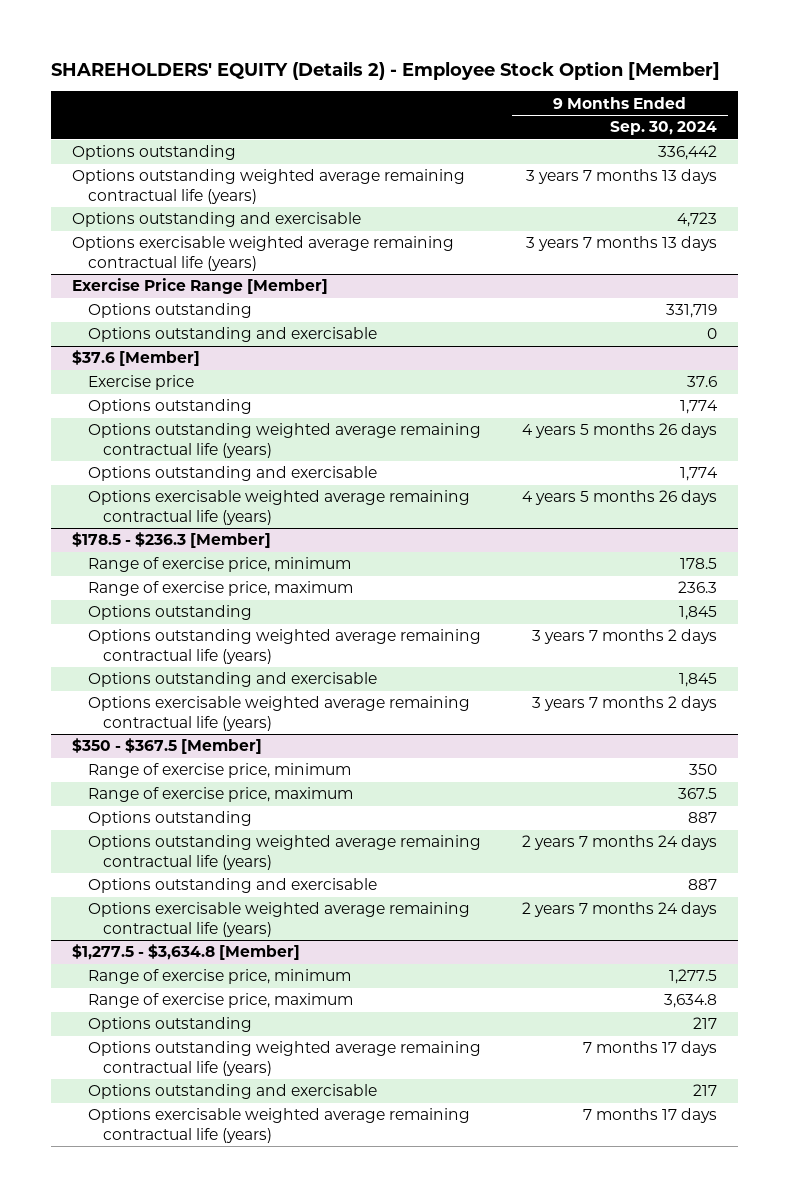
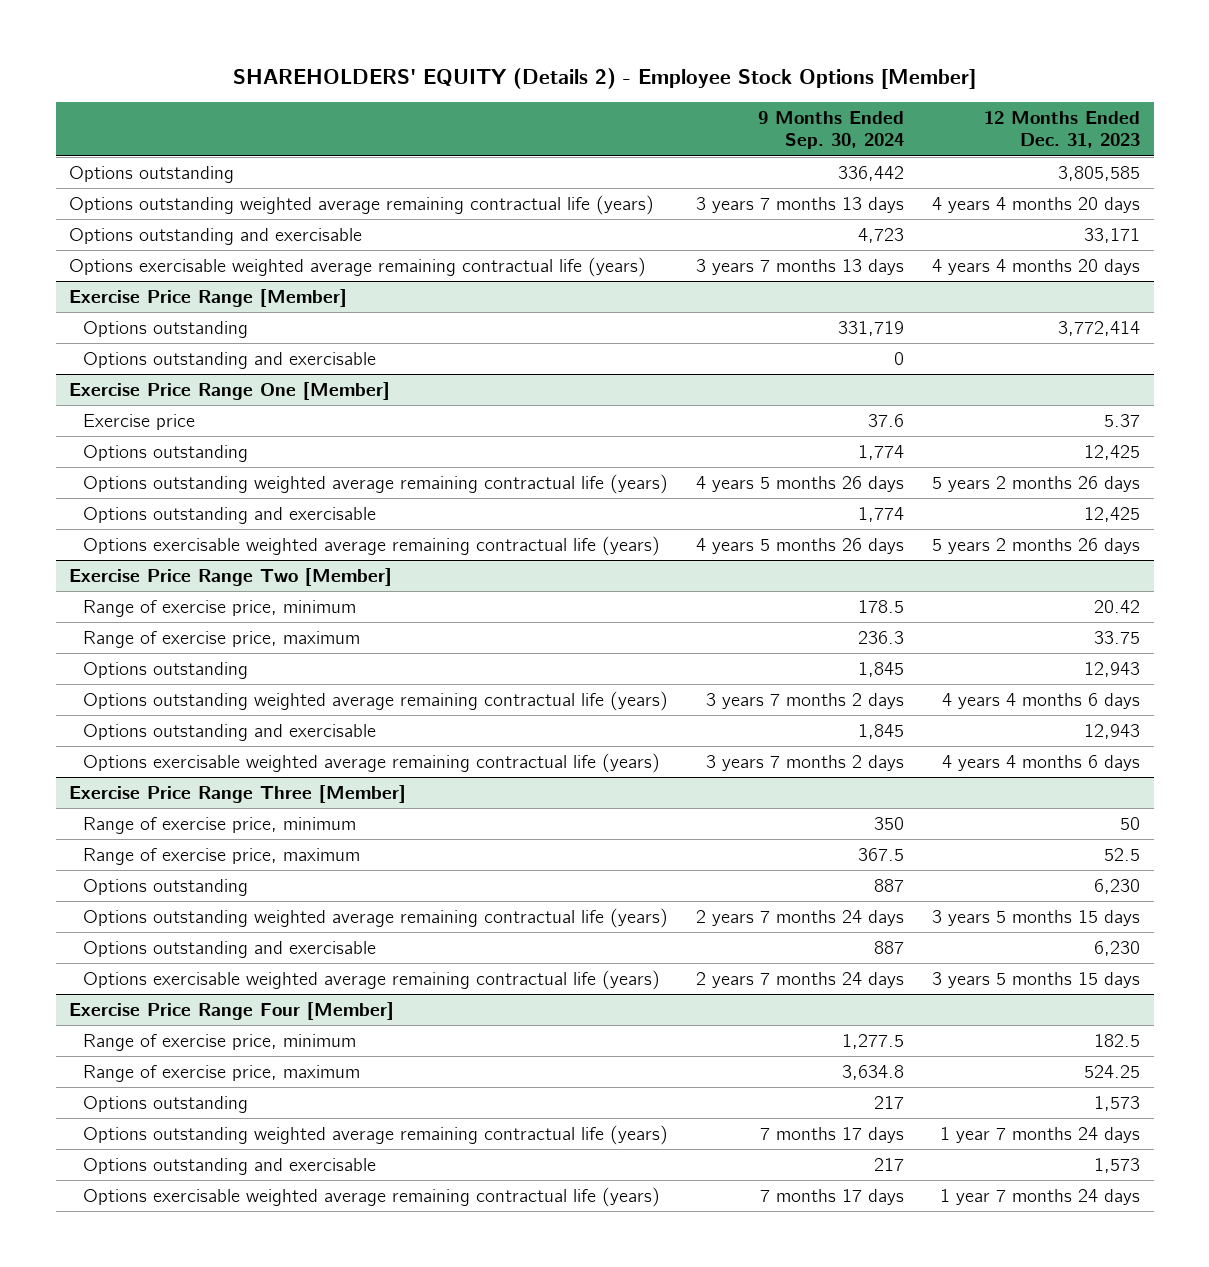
[51,60,721,80] SHAREHOLDERS' EQUITY (Details 2) - Employee Stock Option [Member] -> [232,68,976,90] SHAREHOLDERS' EQUITY (Details 2) - Employee Stock Options [Member]
none -> [983,111,1140,149] 12 Months Ended Dec. 31, 2023
[72,350,201,367] $37.6 [Member] -> [69,382,391,401] Exercise Price Range One [Member]
[72,532,272,549] $178.5 - $236.3 [Member] -> [69,568,393,587] Exercise Price Range Two [Member]
[72,738,263,755] $350 - $367.5 [Member] -> [69,785,407,804] Exercise Price Range Three [Member]
[72,944,301,961] $1,277.5 - $3,634.8 [Member] -> [69,1002,395,1021] Exercise Price Range Four [Member]

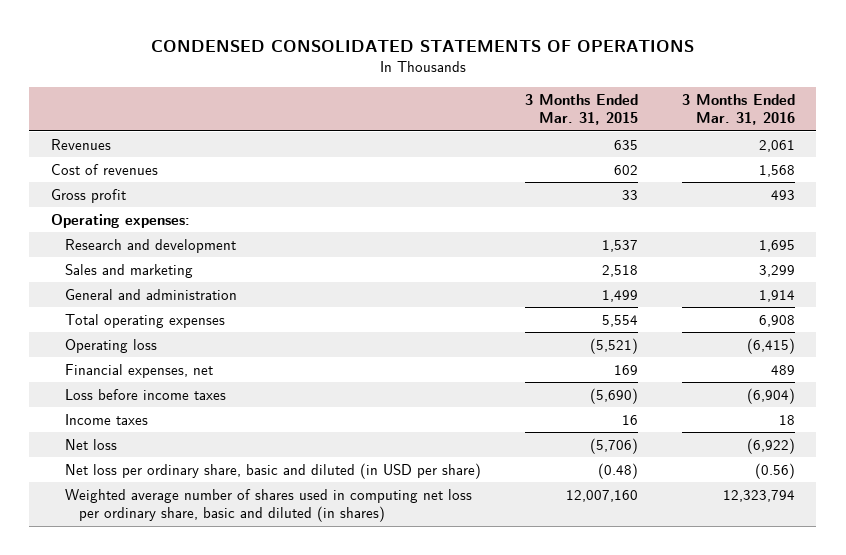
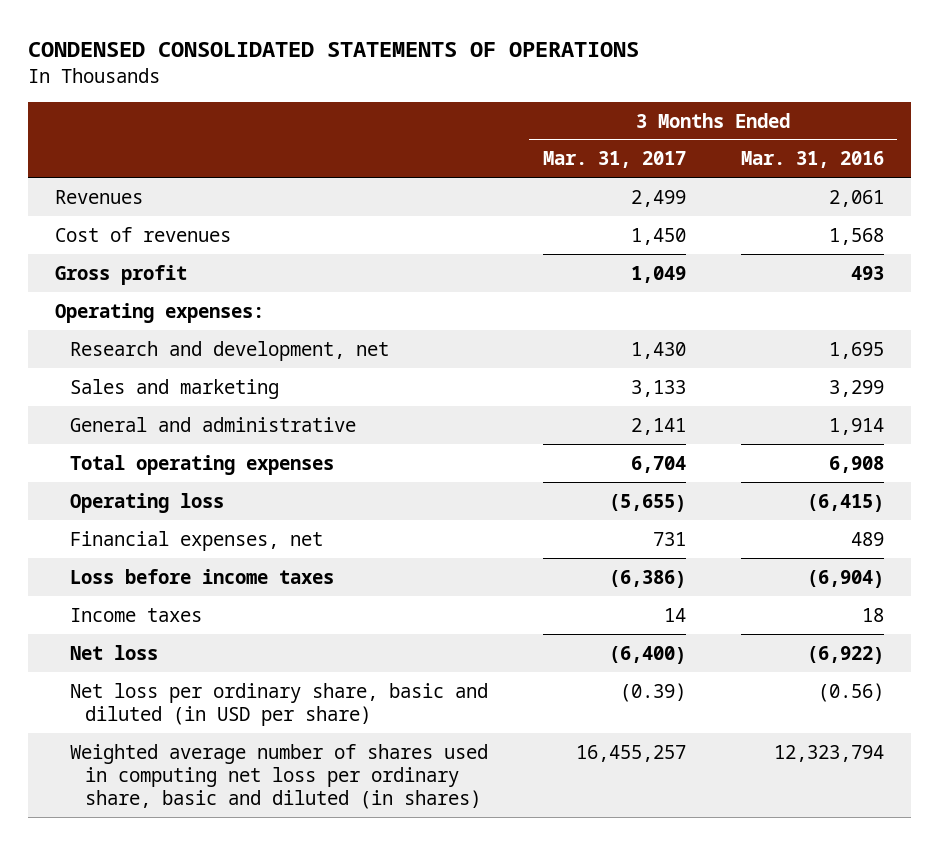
[524,93,638,126] 3 Months Ended Mar. 31, 2015 -> none
none -> [542,151,686,169] Mar. 31, 2017
[64,238,236,253] Research and development -> [70,340,390,361] Research and development, net
[64,288,237,300] General and administration -> [70,416,357,432] General and administrative

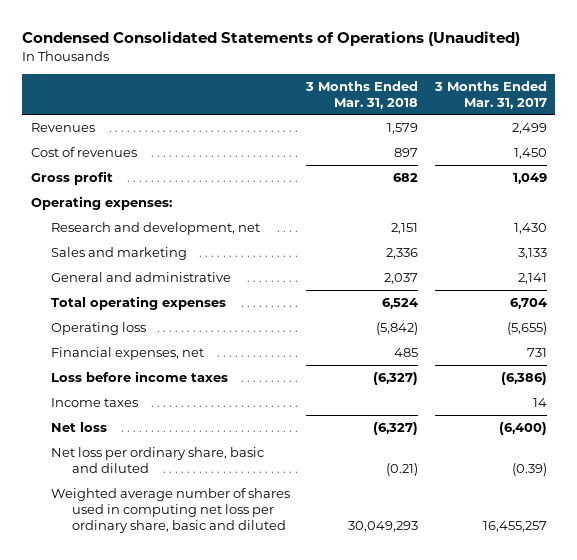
[27,42,639,58] CONDENSED CONSOLIDATED STATEMENTS OF OPERATIONS -> [22,30,521,46] Condensed Consolidated Statements of Operations (Unaudited)
[740,151,884,169] Mar. 31, 2016 -> none
none -> [305,80,419,109] 3 Months Ended Mar. 31, 2018
[70,682,489,726] Net loss per ordinary share, basic and diluted (in USD per share) -> [51,446,265,473] Net loss per ordinary share, basic and diluted
[70,743,489,809] Weighted average number of shares used in computing net loss per ordinary share, basic and diluted (in shares) -> [51,487,291,533] Weighted average number of shares used in computing net loss per ordinary share, basic and diluted

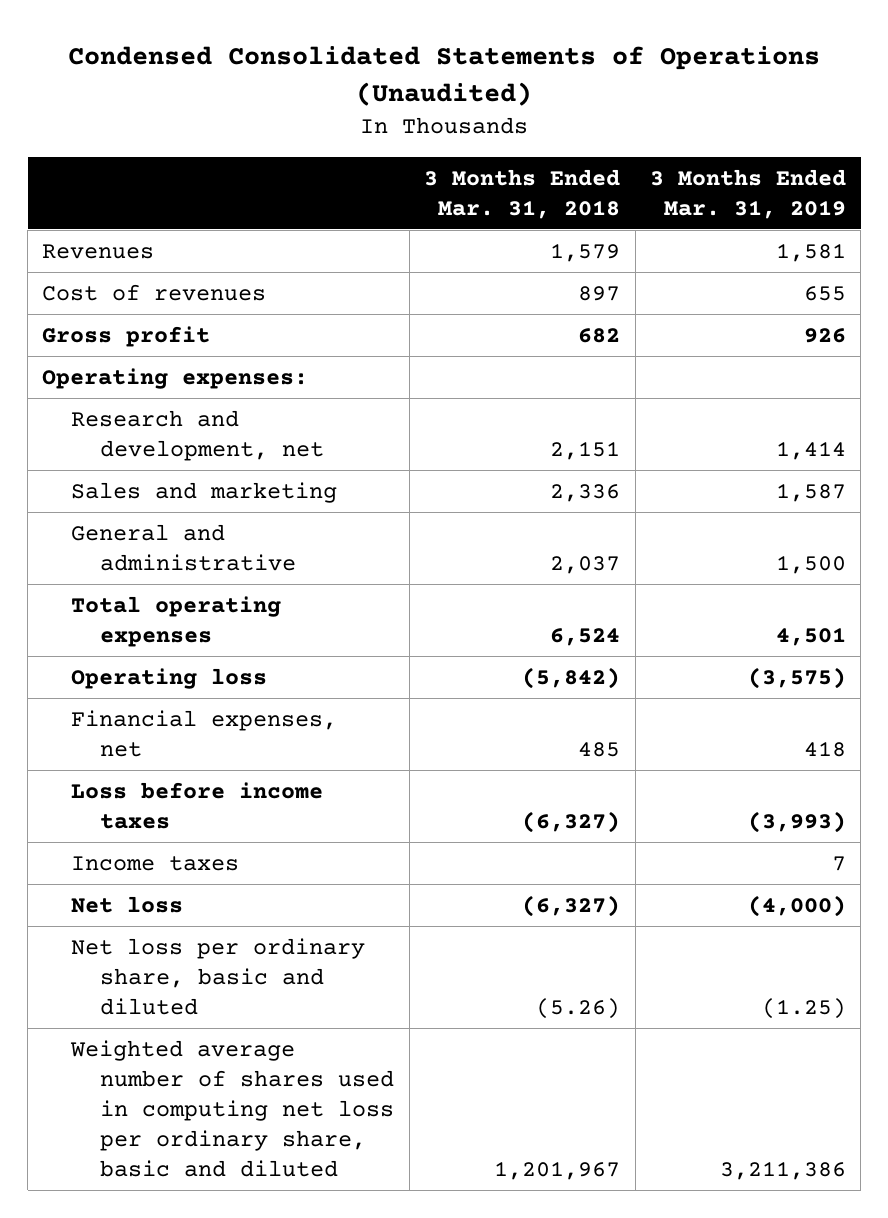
[433,80,547,109] 3 Months Ended Mar. 31, 2017 -> none
none -> [649,168,846,219] 3 Months Ended Mar. 31, 2019
[386,462,419,476] (0.21) -> [536,997,621,1019] (5.26)
[348,520,419,532] 30,049,293 -> [494,1160,621,1180] 1,201,967

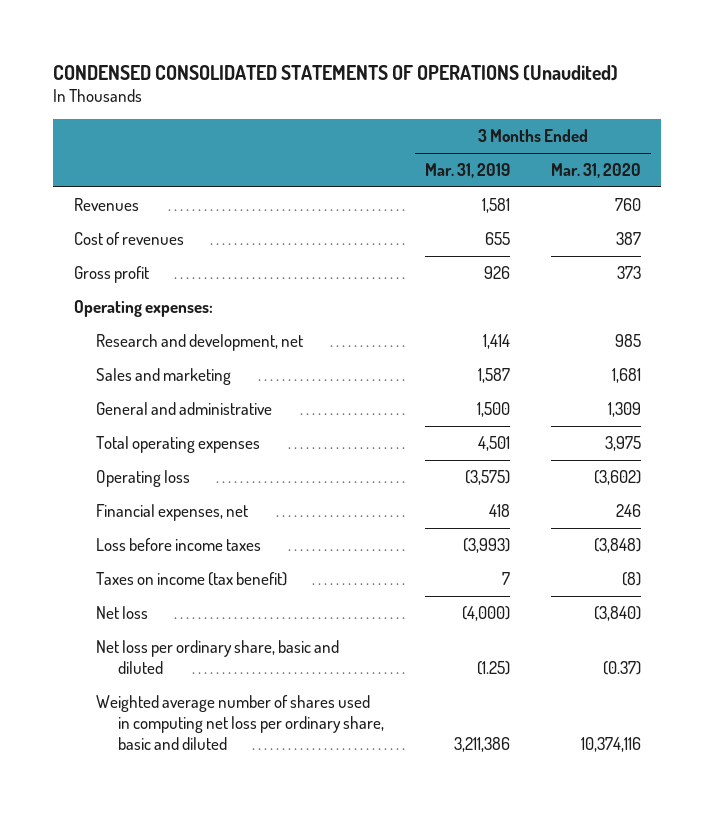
[68,46,821,106] Condensed Consolidated Statements of Operations (Unaudited) -> [53,64,619,81] CONDENSED CONSOLIDATED STATEMENTS OF OPERATIONS (Unaudited)
[424,168,621,219] 3 Months Ended Mar. 31, 2018 -> none
none -> [550,163,641,179] Mar. 31, 2020
[71,856,240,872] Income taxes -> [96,572,288,587] Taxes on income (tax benefit)

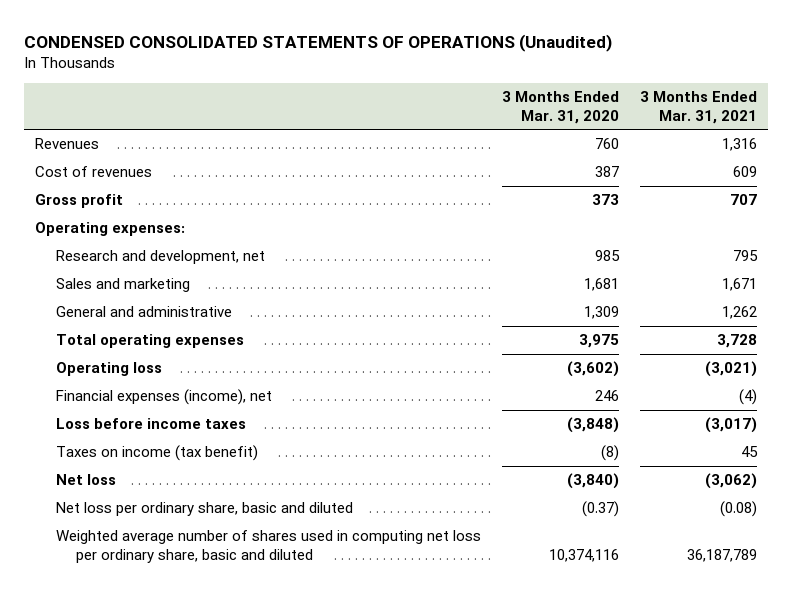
[425,163,511,179] Mar. 31, 2019 -> none
none -> [639,90,757,124] 3 Months Ended Mar. 31, 2021
[96,504,249,522] Financial expenses, net -> [55,389,272,406] Financial expenses (income), net

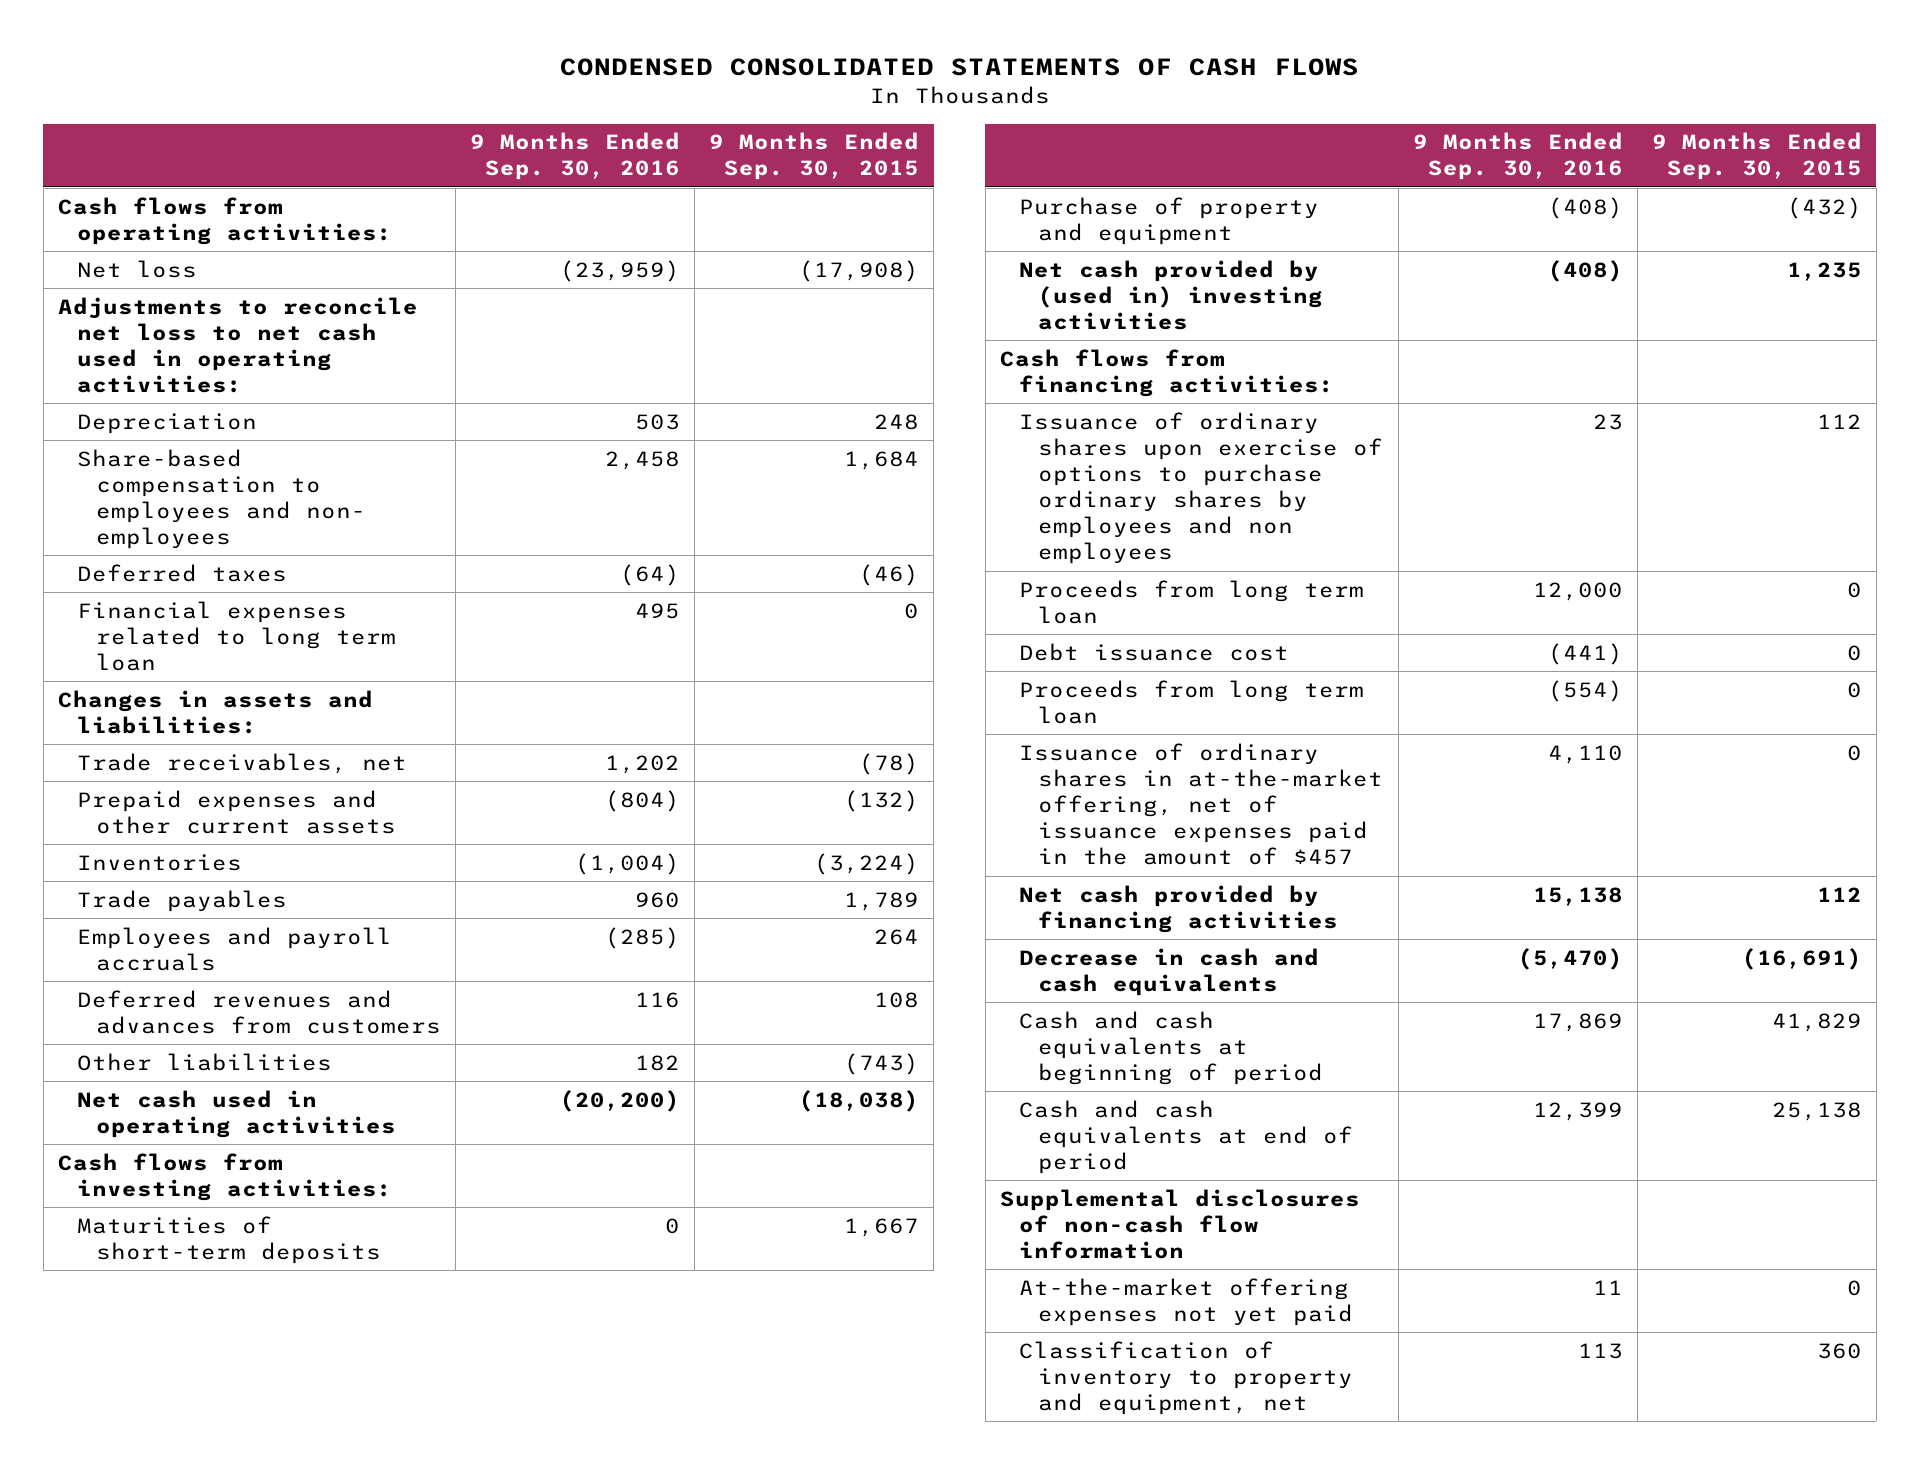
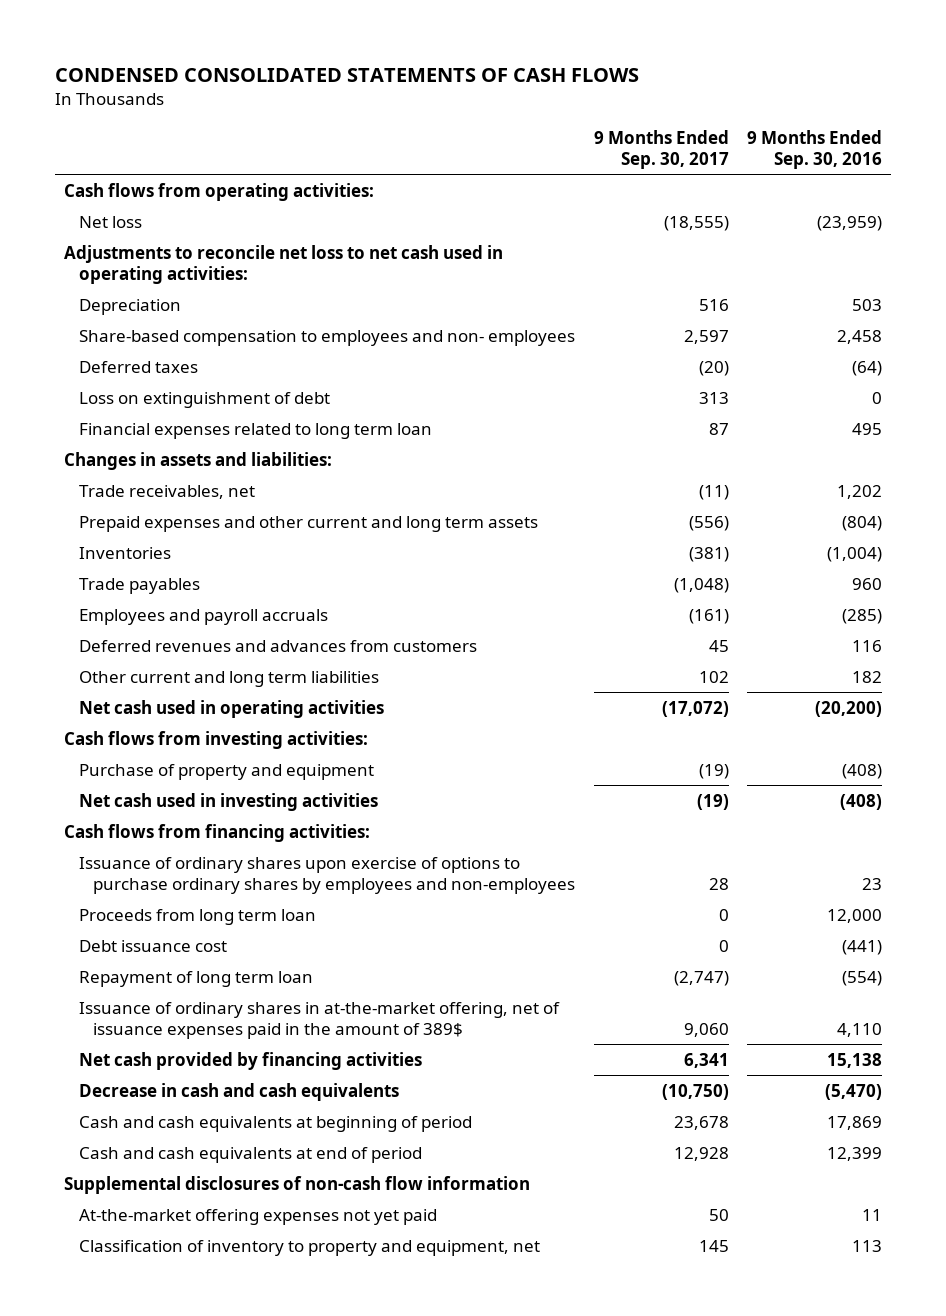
[709,132,920,181] 9 Months Ended Sep. 30, 2015 -> none
none -> [593,130,729,169] 9 Months Ended Sep. 30, 2017
none -> [78,391,330,408] Loss on extinguishment of debt
[77,789,397,834] Prepaid expenses and other current assets -> [78,515,538,532] Prepaid expenses and other current and long term assets
[77,1052,333,1071] Other liabilities -> [78,670,379,687] Other current and long term liabilities
[77,1215,382,1264] Maturities of short-term deposits -> none
[1019,259,1324,330] Net cash provided by (used in) investing activities -> [78,792,378,811] Net cash used in investing activities
[1019,411,1384,565] Issuance of ordinary shares upon exercise of options to purchase ordinary shares by employees and non employees -> [78,856,576,894] Issuance of ordinary shares upon exercise of options to purchase ordinary shares by employees and non-employees
[1019,679,1365,724] Proceeds from long term loan -> [78,970,313,987] Repayment of long term loan
[1019,742,1384,866] Issuance of ordinary shares in at-the-market offering, net of issuance expenses paid in the amount of $457 -> [78,1001,560,1039] Issuance of ordinary shares in at-the-market offering, net of issuance expenses paid in the amount of 389$

